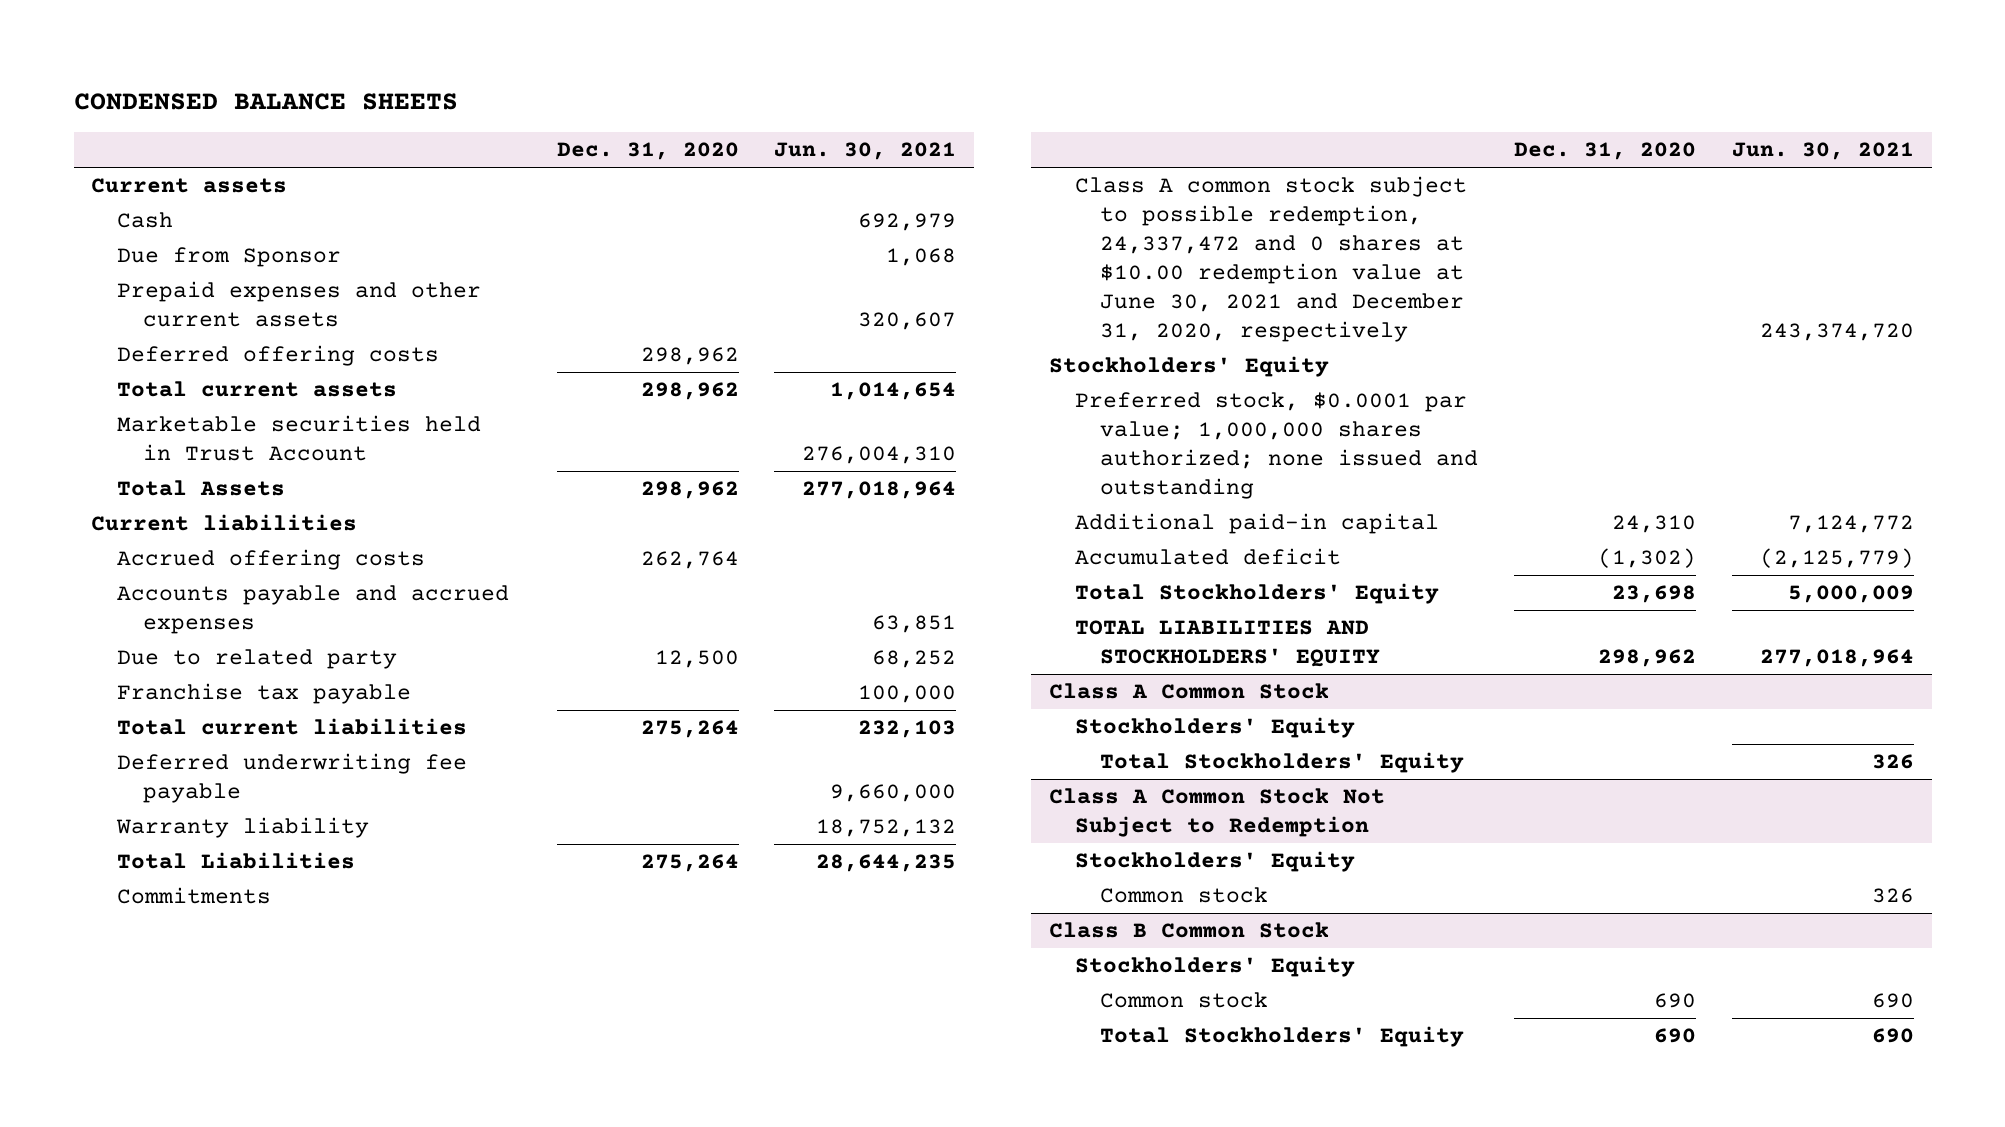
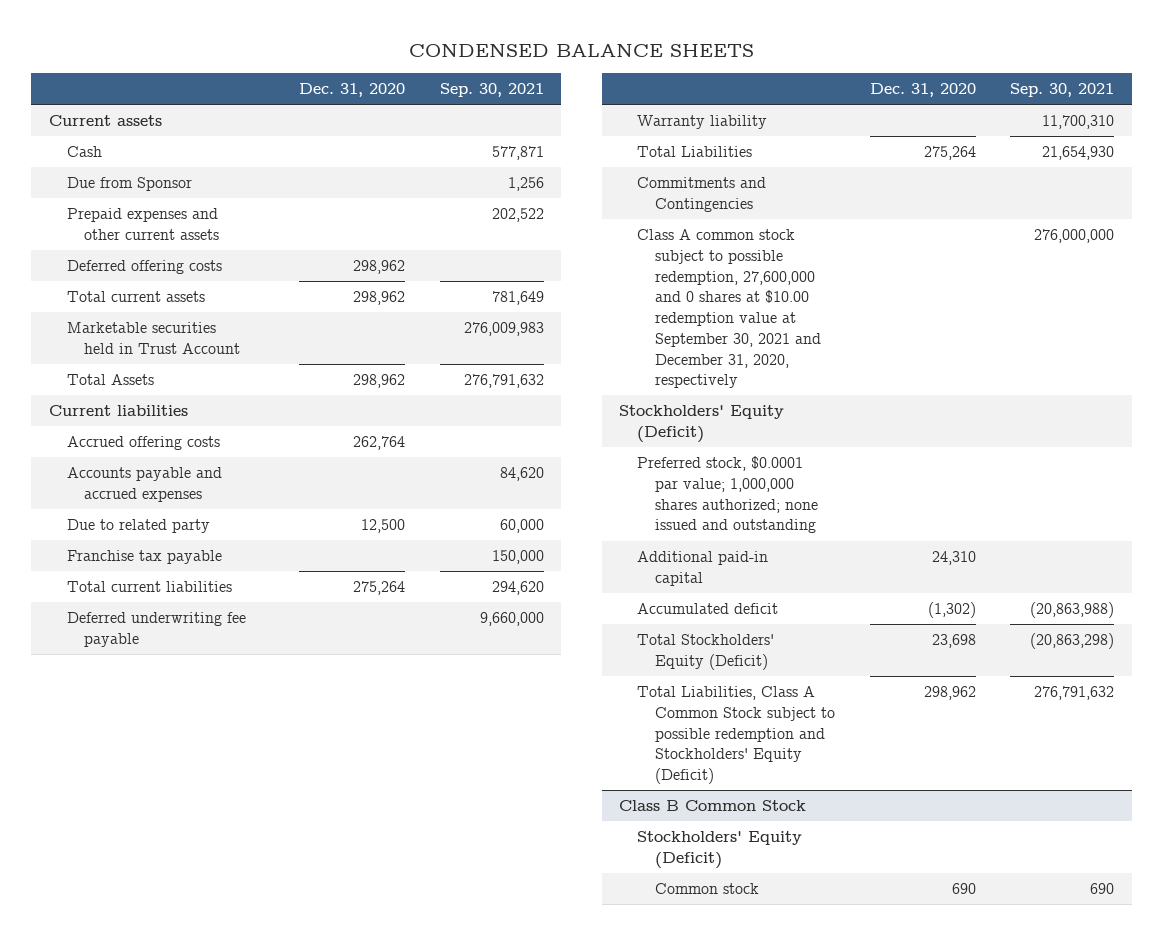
[774,142,957,161] Jun. 30, 2021 -> none
none -> [439,83,544,98] Sep. 30, 2021
[117,887,272,905] Commitments -> [636,177,766,213] Commitments and Contingencies
[1074,176,1467,343] Class A common stock subject to possible redemption, 24,337,472 and 0 shares at $10.00 redemption value at June 30, 2021 and December 31, 2020, respectively -> [636,229,821,389] Class A common stock subject to possible redemption, 27,600,000 and 0 shares at $10.00 redemption value at September 30, 2021 and December 31, 2020, respectively
[1049,356,1330,378] Stockholders' Equity -> [619,405,785,444] Stockholders' Equity (Deficit)
[1049,683,1330,700] Class A Common Stock -> none
[1074,717,1355,739] Stockholders' Equity -> none
[1100,752,1465,774] Total Stockholders' Equity -> none
[1049,788,1386,838] Class A Common Stock Not Subject to Redemption -> none
[1074,851,1355,873] Stockholders' Equity -> none
[1100,887,1269,904] Common stock -> none
[1074,583,1439,605] Total Stockholders' Equity -> [636,634,774,671] Total Stockholders' Equity (Deficit)
[1074,620,1381,668] TOTAL LIABILITIES AND STOCKHOLDERS' EQUITY -> [636,686,835,785] Total Liabilities, Class A Common Stock subject to possible redemption and Stockholders' Equity (Deficit)
[1074,956,1355,978] Stockholders' Equity -> [636,831,802,870] Stockholders' Equity (Deficit)
[1100,1026,1465,1048] Total Stockholders' Equity -> none

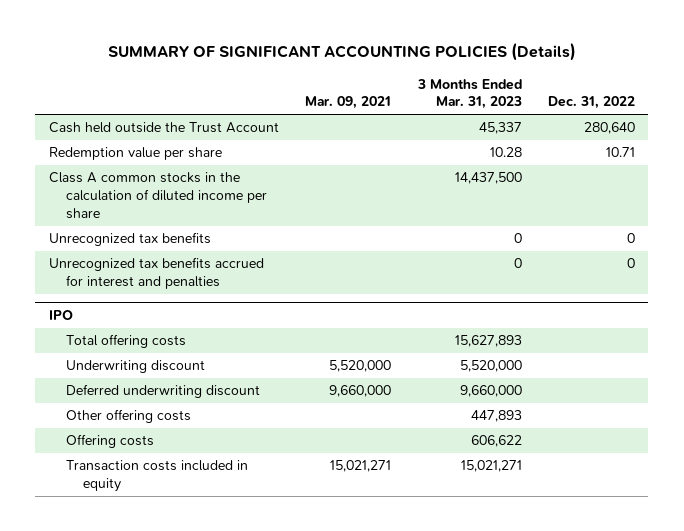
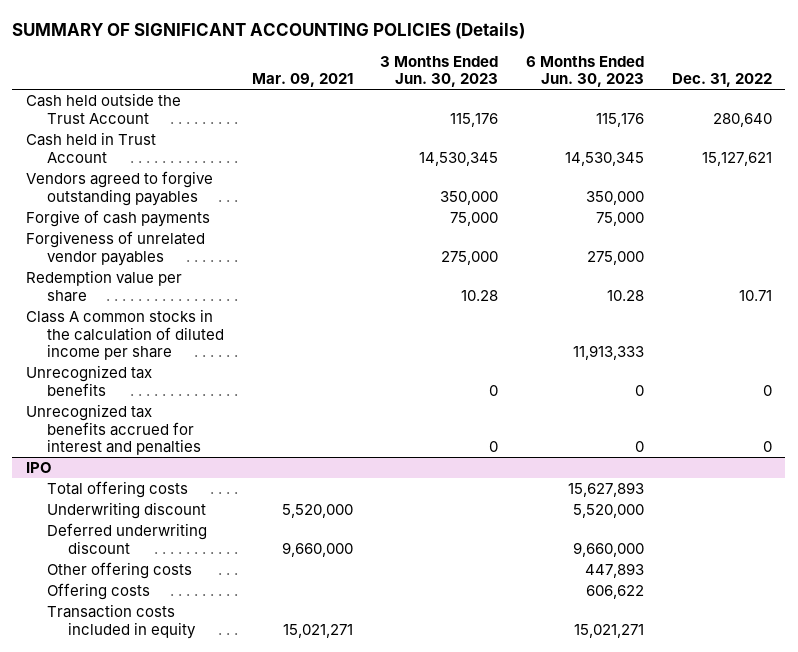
[416,78,522,110] 3 Months Ended Mar. 31, 2023 -> none
none -> [380,55,499,88] 3 Months Ended Jun. 30, 2023
none -> [525,55,644,88] 6 Months Ended Jun. 30, 2023
none -> [26,132,157,163] Cash held in Trust Account
none -> [26,171,214,206] Vendors agreed to forgive outstanding payables
none -> [26,210,211,228] Forgive of cash payments
none -> [26,231,206,266] Forgiveness of unrelated vendor payables

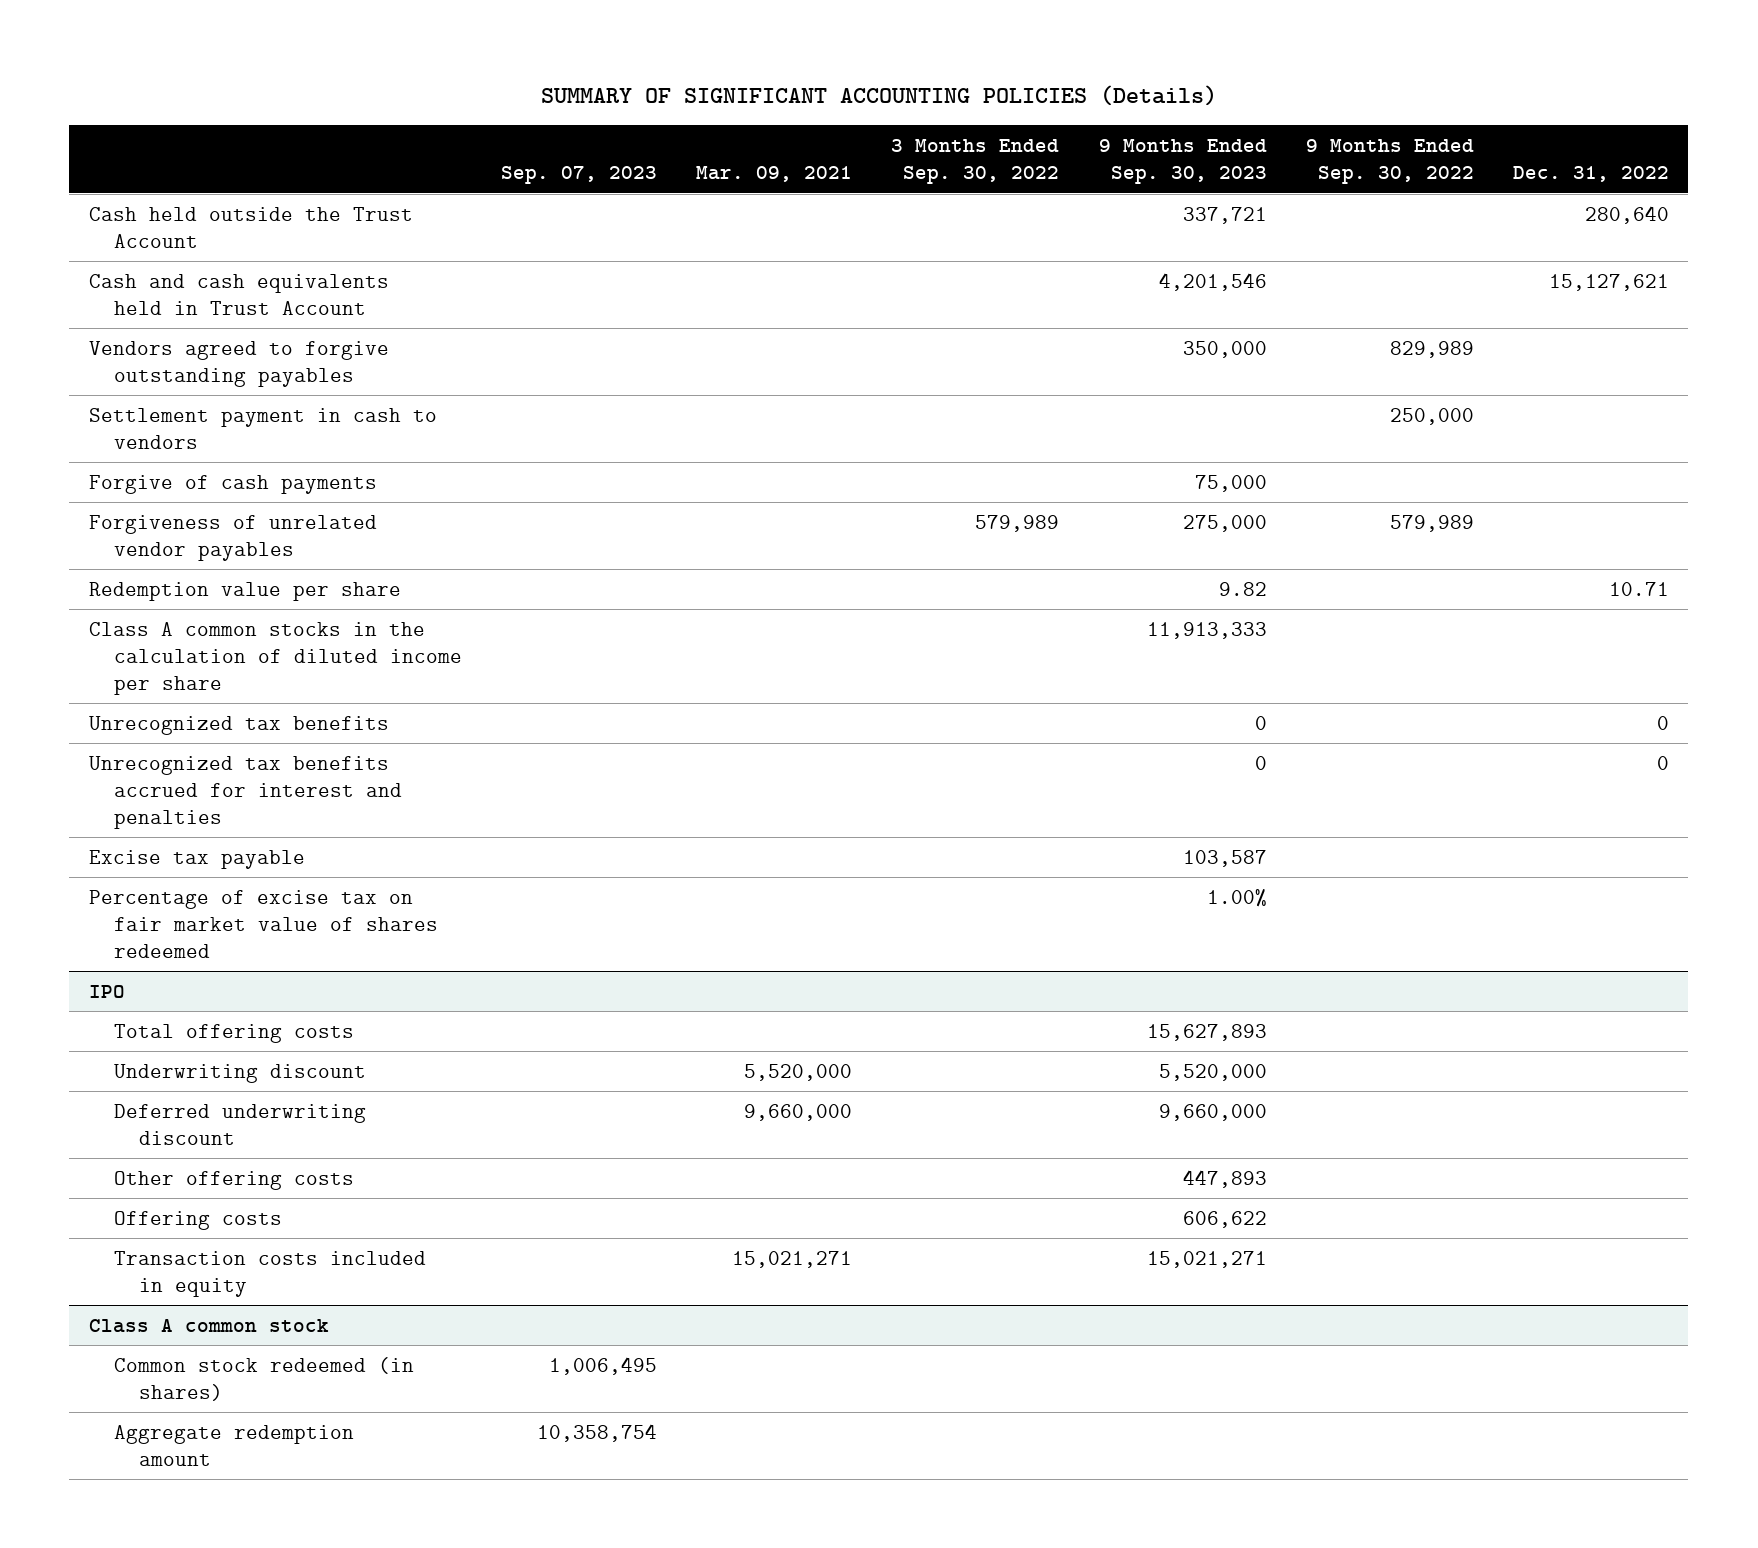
[380,55,499,88] 3 Months Ended Jun. 30, 2023 -> none
[525,55,644,88] 6 Months Ended Jun. 30, 2023 -> none
none -> [501,166,658,185] Sep. 07, 2023
none -> [891,138,1060,185] 3 Months Ended Sep. 30, 2022
none -> [1098,138,1267,185] 9 Months Ended Sep. 30, 2023
none -> [1305,138,1474,185] 9 Months Ended Sep. 30, 2022
[26,132,157,163] Cash held in Trust Account -> [89,273,390,315] Cash and cash equivalents held in Trust Account
none -> [89,407,438,449] Settlement payment in cash to vendors
none -> [89,849,306,869] Excise tax payable
none -> [89,889,439,959] Percentage of excise tax on fair market value of shares redeemed
none -> [89,1318,330,1333] Class A common stock
none -> [114,1356,415,1401] Common stock redeemed (in shares)
none -> [114,1424,355,1466] Aggregate redemption amount

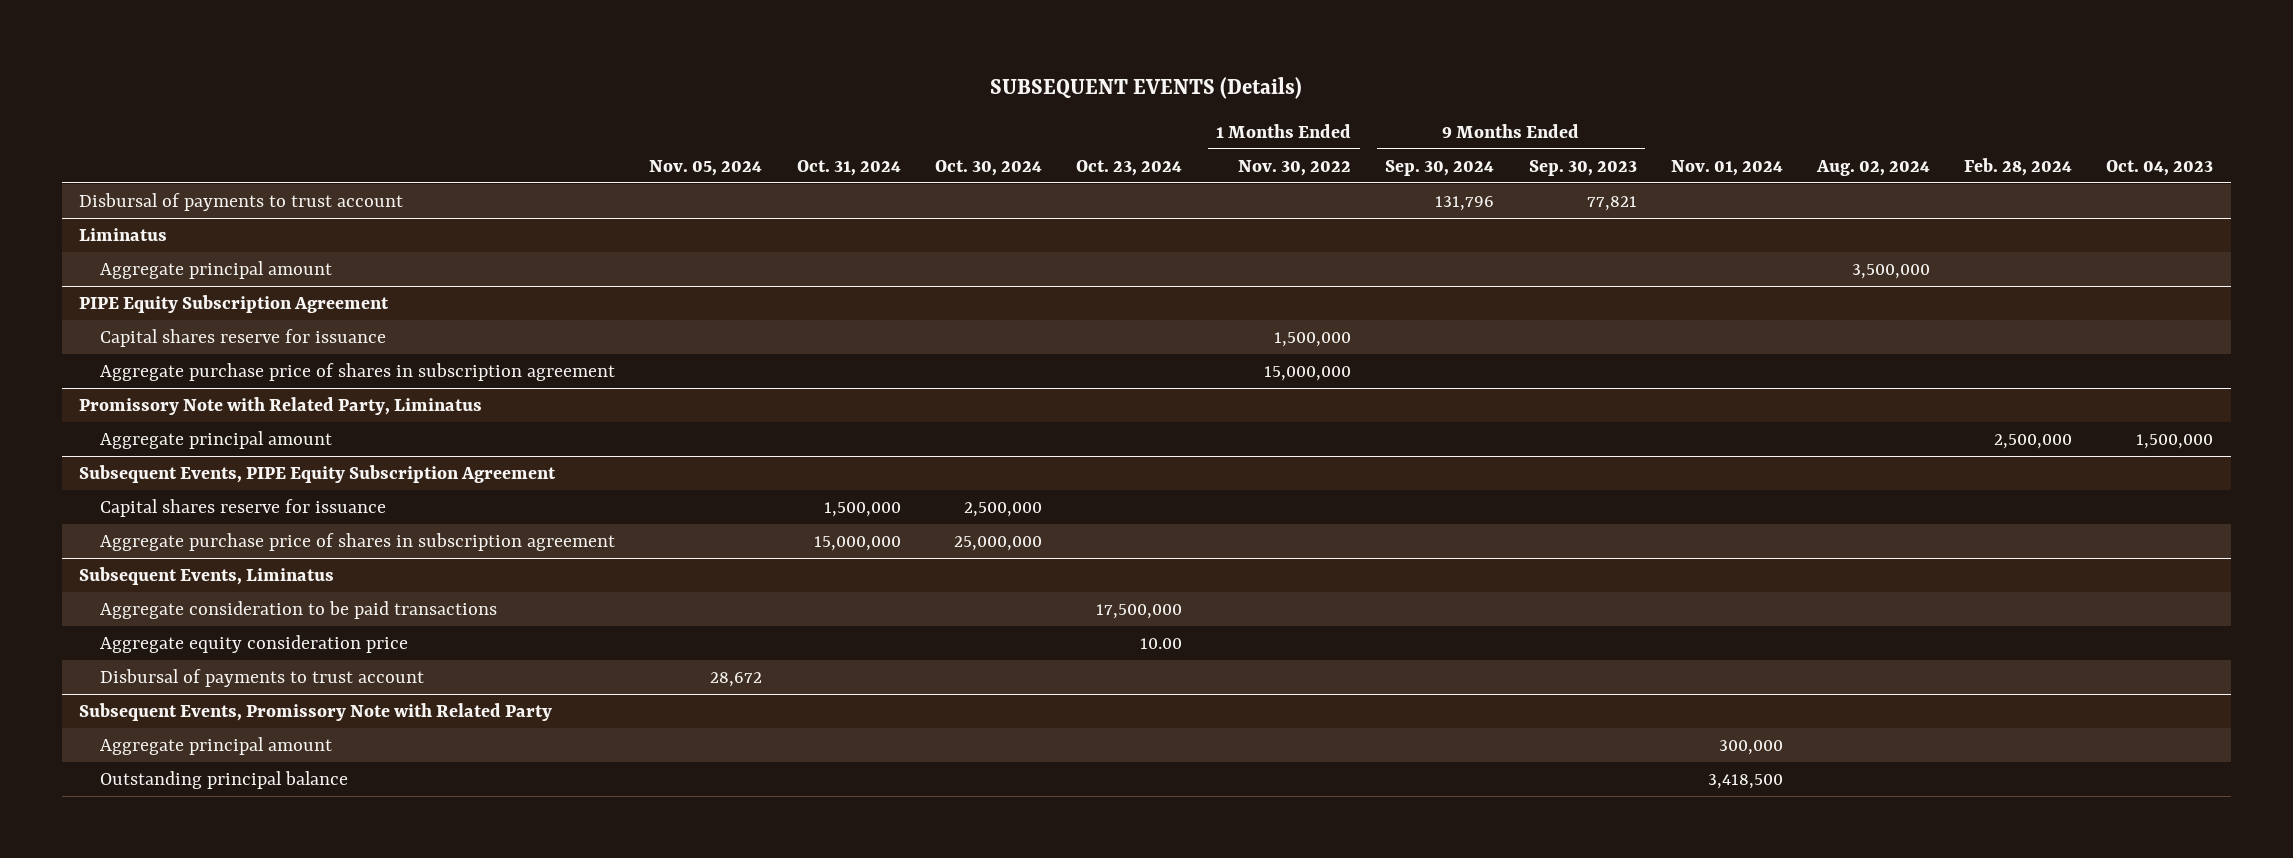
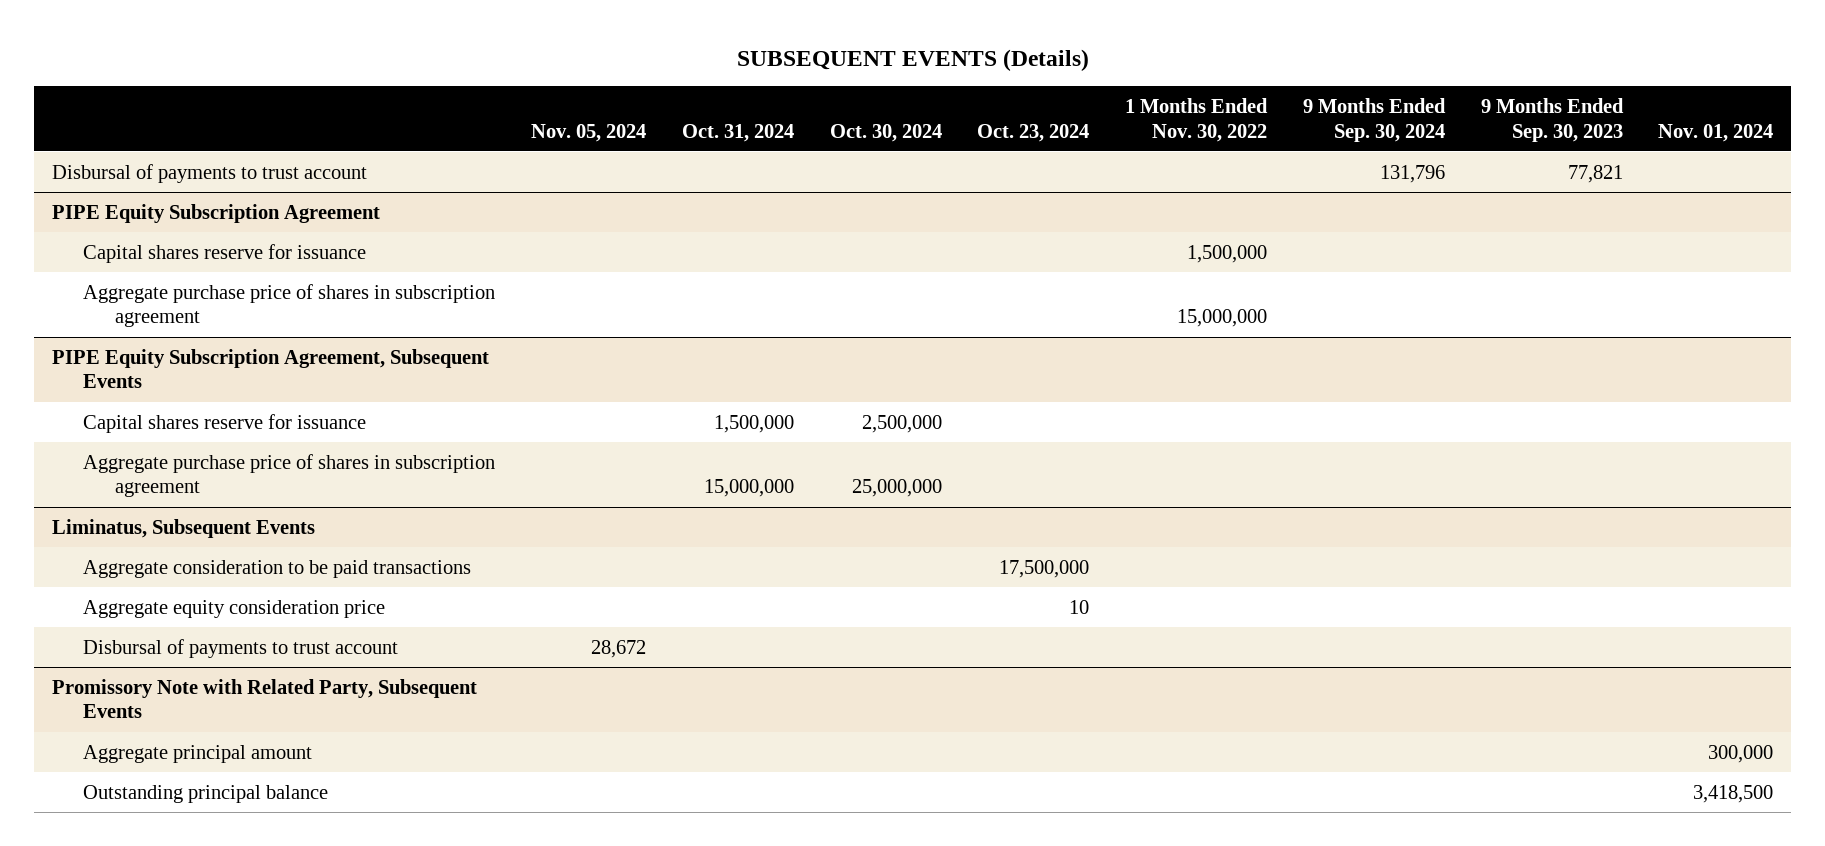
[1816,159,1931,176] Aug. 02, 2024 -> none
[1964,157,2073,176] Feb. 28, 2024 -> none
[2106,159,2214,176] Oct. 04, 2023 -> none
[79,227,168,241] Liminatus -> none
[100,260,333,279] Aggregate principal amount -> none
[79,396,483,415] Promissory Note with Related Party, Liminatus -> none
[100,430,333,449] Aggregate principal amount -> none
[79,464,557,483] Subsequent Events, PIPE Equity Subscription Agreement -> [51,348,489,389] PIPE Equity Subscription Agreement, Subsequent Events
[79,566,335,585] Subsequent Events, Liminatus -> [51,518,315,538] Liminatus, Subsequent Events
[1140,637,1183,649] 10.00 -> [1069,599,1090,614] 10
[79,702,553,721] Subsequent Events, Promissory Note with Related Party -> [51,678,477,719] Promissory Note with Related Party, Subsequent Events

